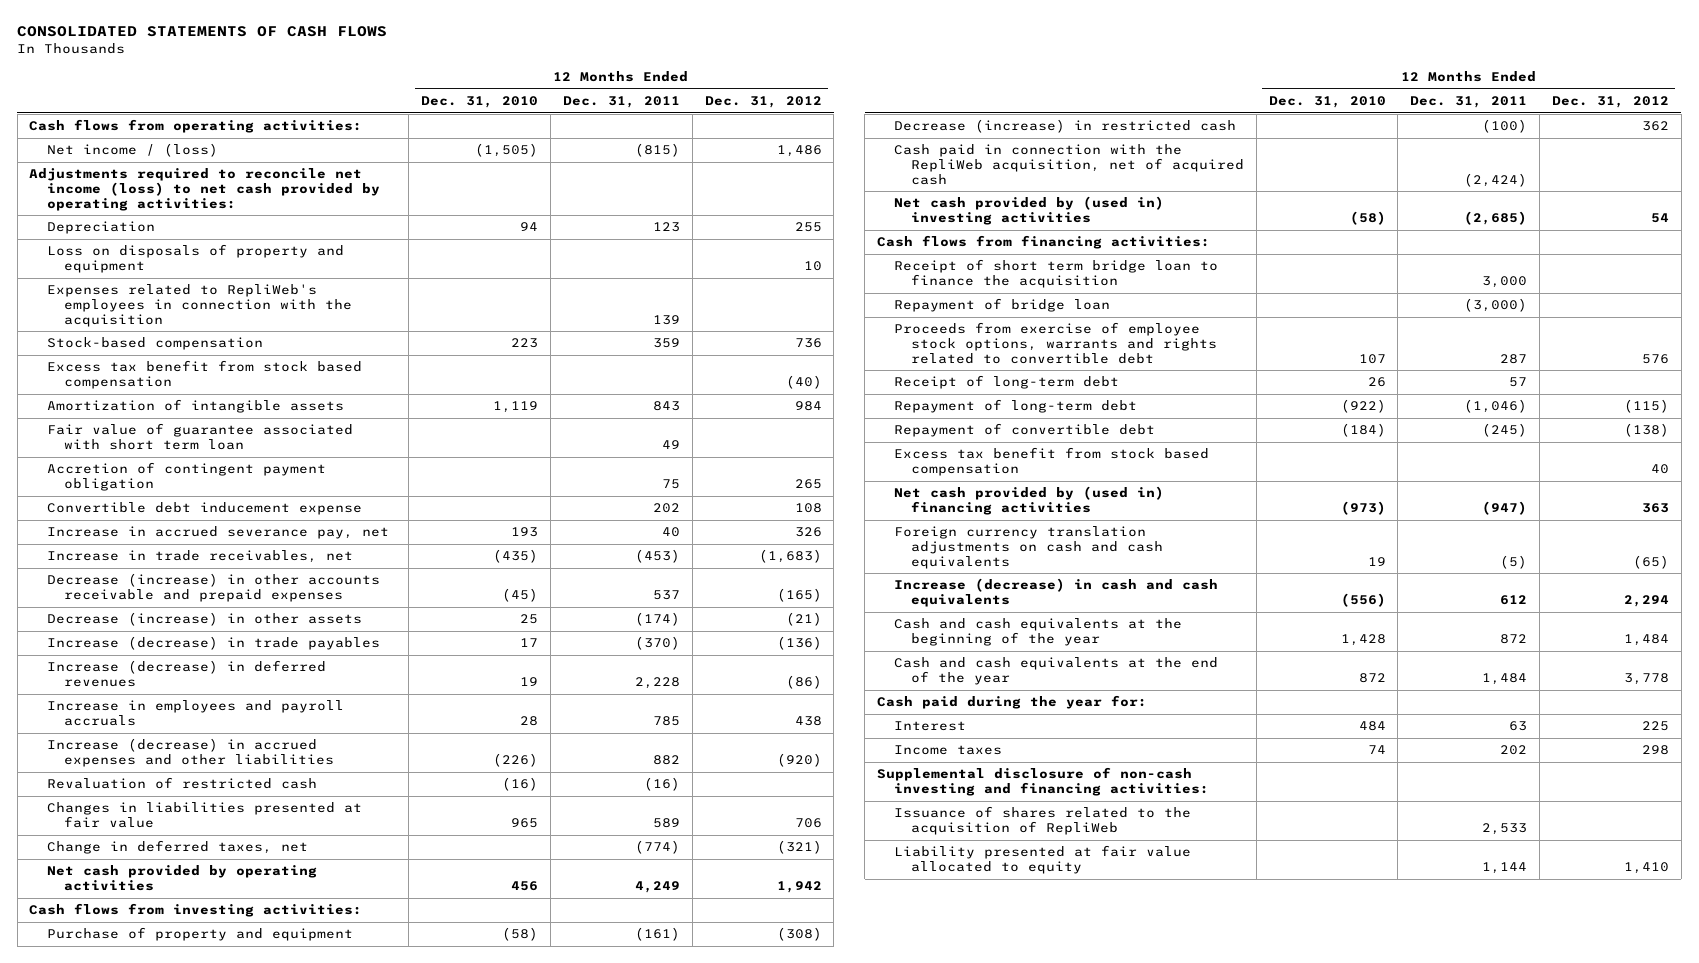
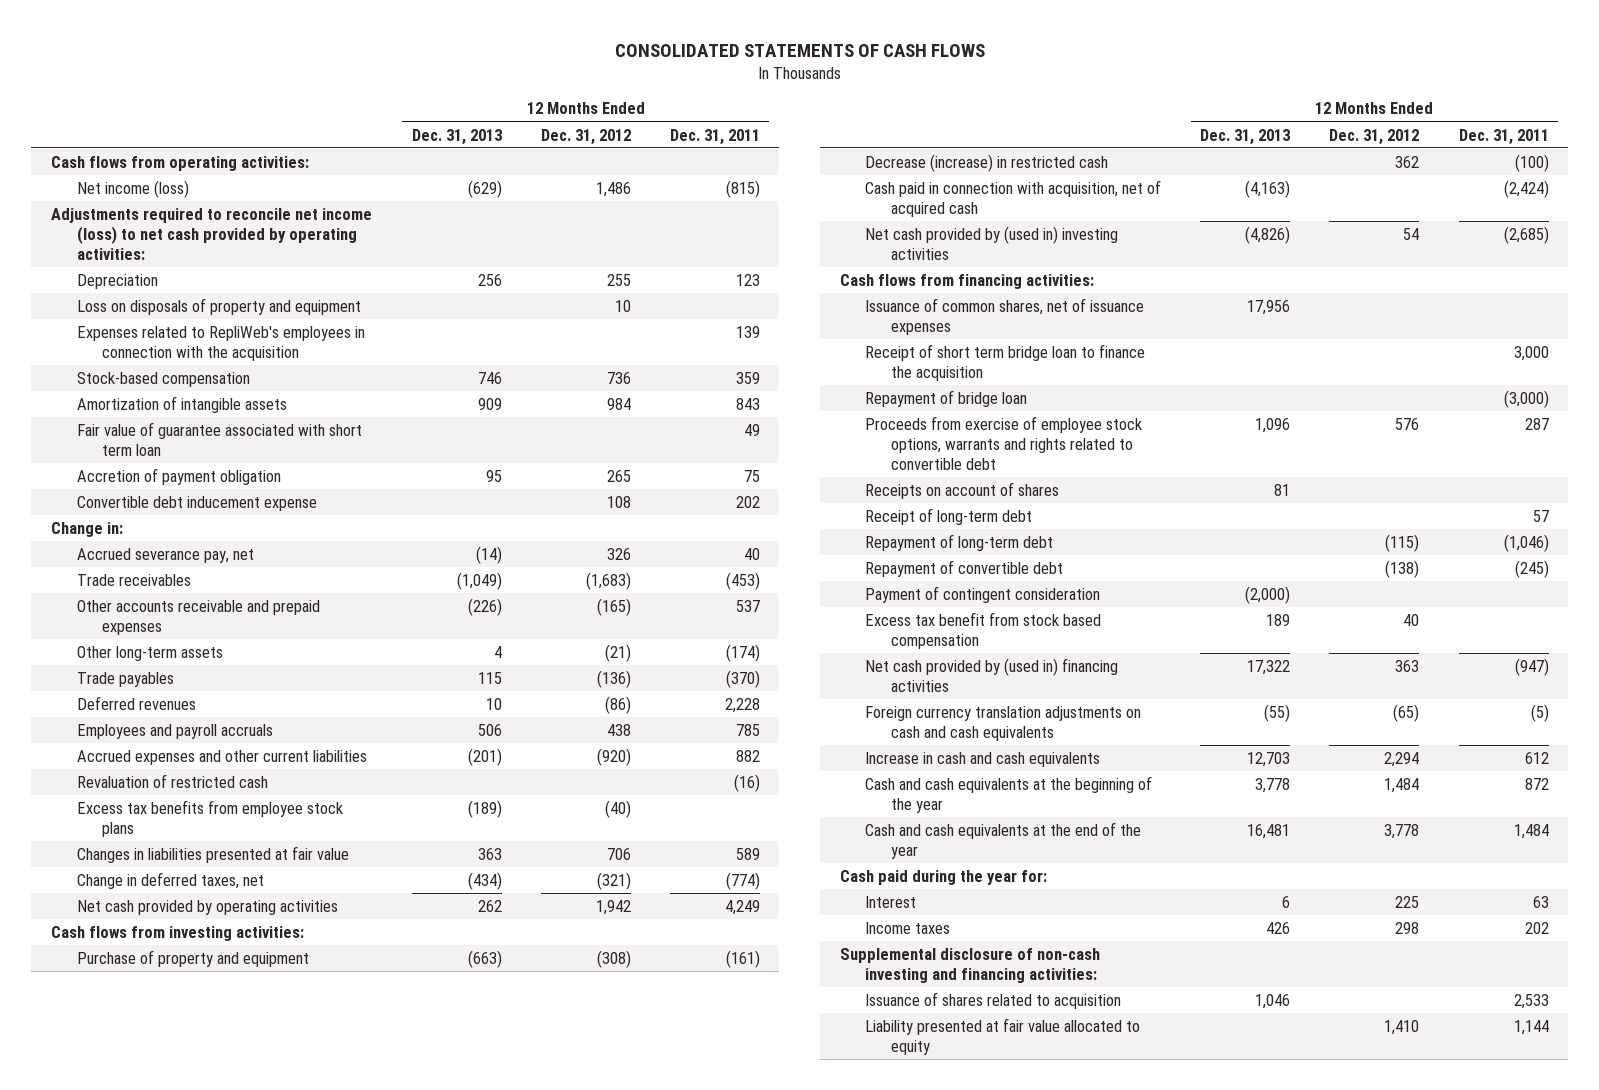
[421,96,539,109] Dec. 31, 2010 -> none
none -> [411,128,502,145] Dec. 31, 2013
[46,143,218,158] Net income / (loss) -> [76,179,189,198] Net income (loss)
[46,360,362,389] Excess tax benefit from stock based compensation -> none
[46,462,326,491] Accretion of contingent payment obligation -> [76,467,281,485] Accretion of payment obligation
none -> [50,521,123,537] Change in:
[46,526,389,540] Increase in accrued severance pay, net -> [76,547,254,563] Accrued severance pay, net
[46,550,353,564] Increase in trade receivables, net -> [76,573,191,586] Trade receivables
[46,573,380,602] Decrease (increase) in other accounts receivable and prepaid expenses -> [76,599,320,635] Other accounts receivable and prepaid expenses
[46,612,362,627] Decrease (increase) in other assets -> [76,645,223,661] Other long-term assets
[46,636,380,651] Increase (decrease) in trade payables -> [76,671,174,687] Trade payables
[46,660,326,687] Increase (decrease) in deferred revenues -> [76,695,196,710] Deferred revenues
[46,700,344,726] Increase in employees and payroll accruals -> [76,723,273,739] Employees and payroll accruals
[46,738,334,767] Increase (decrease) in accrued expenses and other liabilities -> [76,749,367,765] Accrued expenses and other current liabilities
none -> [76,799,343,837] Excess tax benefits from employee stock plans
[893,144,1244,185] Cash paid in connection with the RepliWeb acquisition, net of acquired cash -> [865,179,1162,217] Cash paid in connection with acquisition, net of acquired cash
none -> [865,297,1145,335] Issuance of common shares, net of issuance expenses
none -> [865,481,1060,499] Receipts on account of shares
none -> [865,585,1101,603] Payment of contingent consideration
[893,578,1218,607] Increase (decrease) in cash and cash equivalents -> [865,751,1101,767] Increase in cash and cash equivalents
[893,806,1191,835] Issuance of shares related to the acquisition of RepliWeb -> [865,991,1122,1009] Issuance of shares related to acquisition

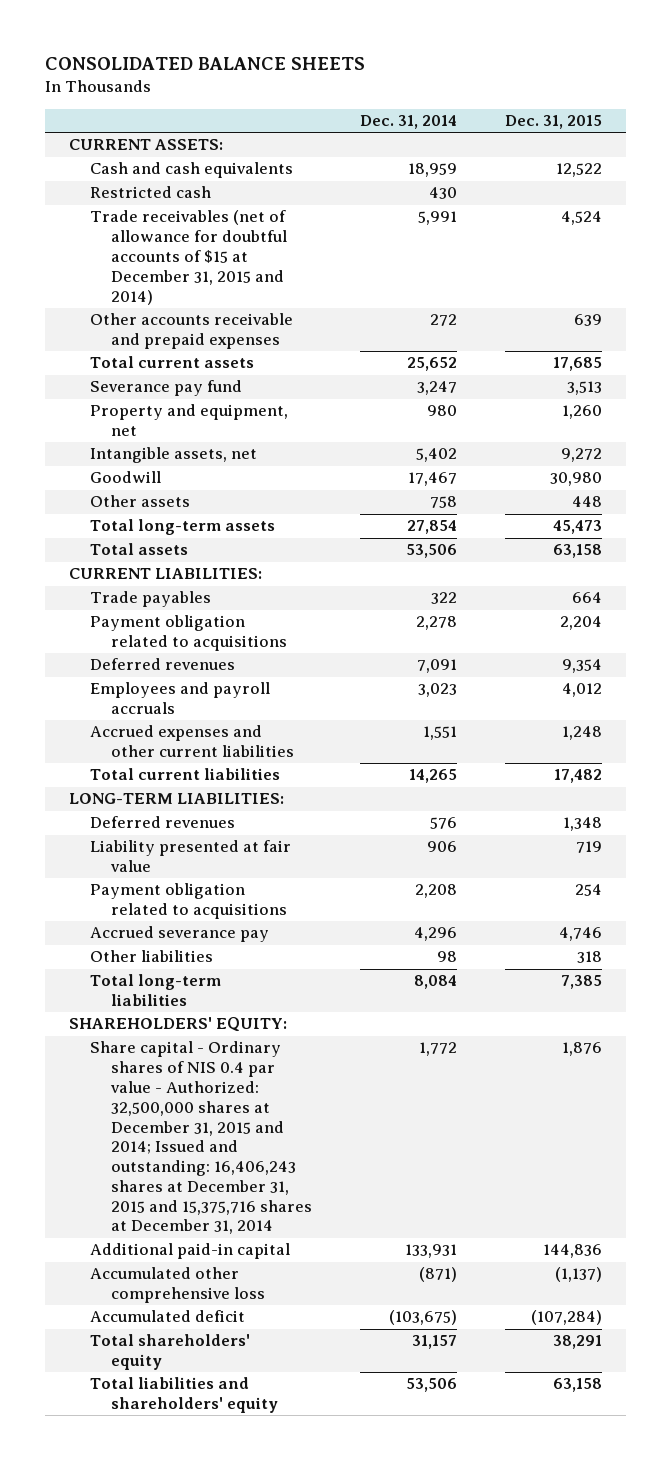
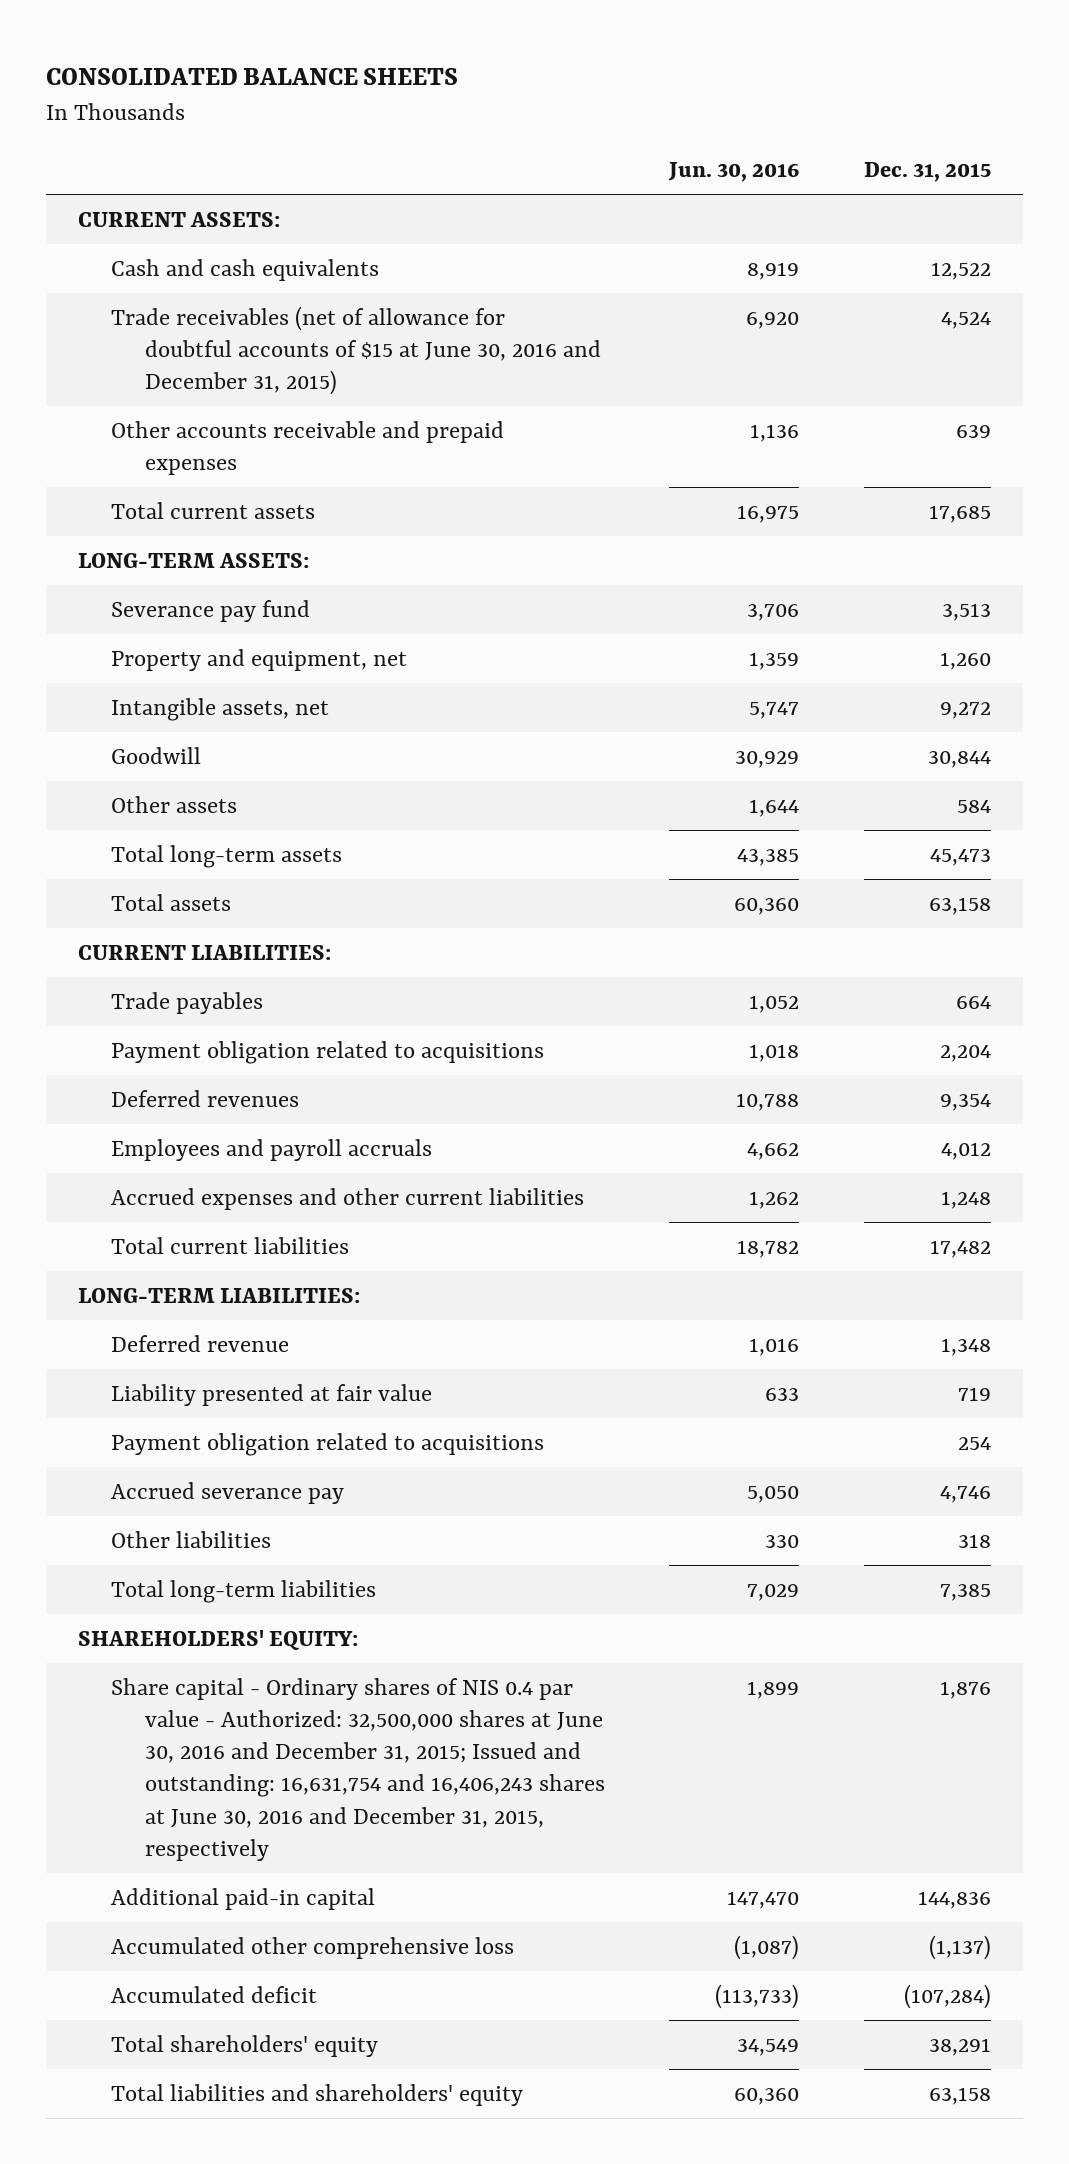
[360,115,458,130] Dec. 31, 2014 -> none
none -> [668,161,800,182] Jun. 30, 2016
[90,186,212,199] Restricted cash -> none
[90,210,288,305] Trade receivables (net of allowance for doubtful accounts of $15 at December 31, 2015 and 2014) -> [111,305,601,396] Trade receivables (net of allowance for doubtful accounts of $15 at June 30, 2016 and December 31, 2015)
none -> [78,552,310,568] LONG-TERM ASSETS:
[550,472,603,487] 30,980 -> [927,750,991,768] 30,844
[572,496,603,508] 448 -> [956,799,991,813] 584
[90,816,236,829] Deferred revenues -> [111,1334,290,1352] Deferred revenue
[90,1041,313,1235] Share capital - Ordinary shares of NIS 0.4 par value - Authorized: 32,500,000 shares at December 31, 2015 and 2014; Issued and outstanding: 16,406,243 shares at December 31, 2015 and 15,375,716 shares at December 31, 2014 -> [111,1677,605,1861] Share capital - Ordinary shares of NIS 0.4 par value - Authorized: 32,500,000 shares at June 30, 2016 and December 31, 2015; Issued and outstanding: 16,631,754 and 16,406,243 shares at June 30, 2016 and December 31, 2015, respectively

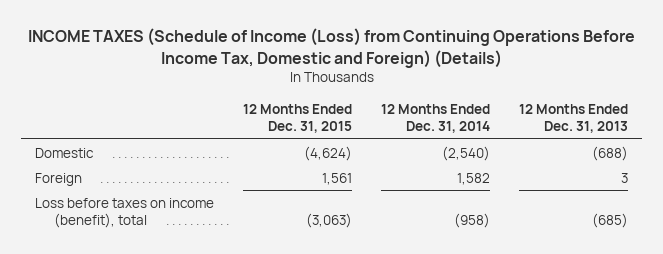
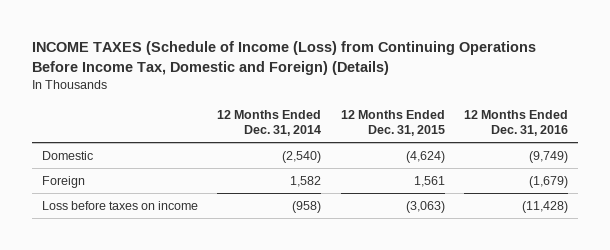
[518,103,628,133] 12 Months Ended Dec. 31, 2013 -> none
none -> [463,109,568,137] 12 Months Ended Dec. 31, 2016
[35,197,215,229] Loss before taxes on income (benefit), total -> [42,200,199,210] Loss before taxes on income

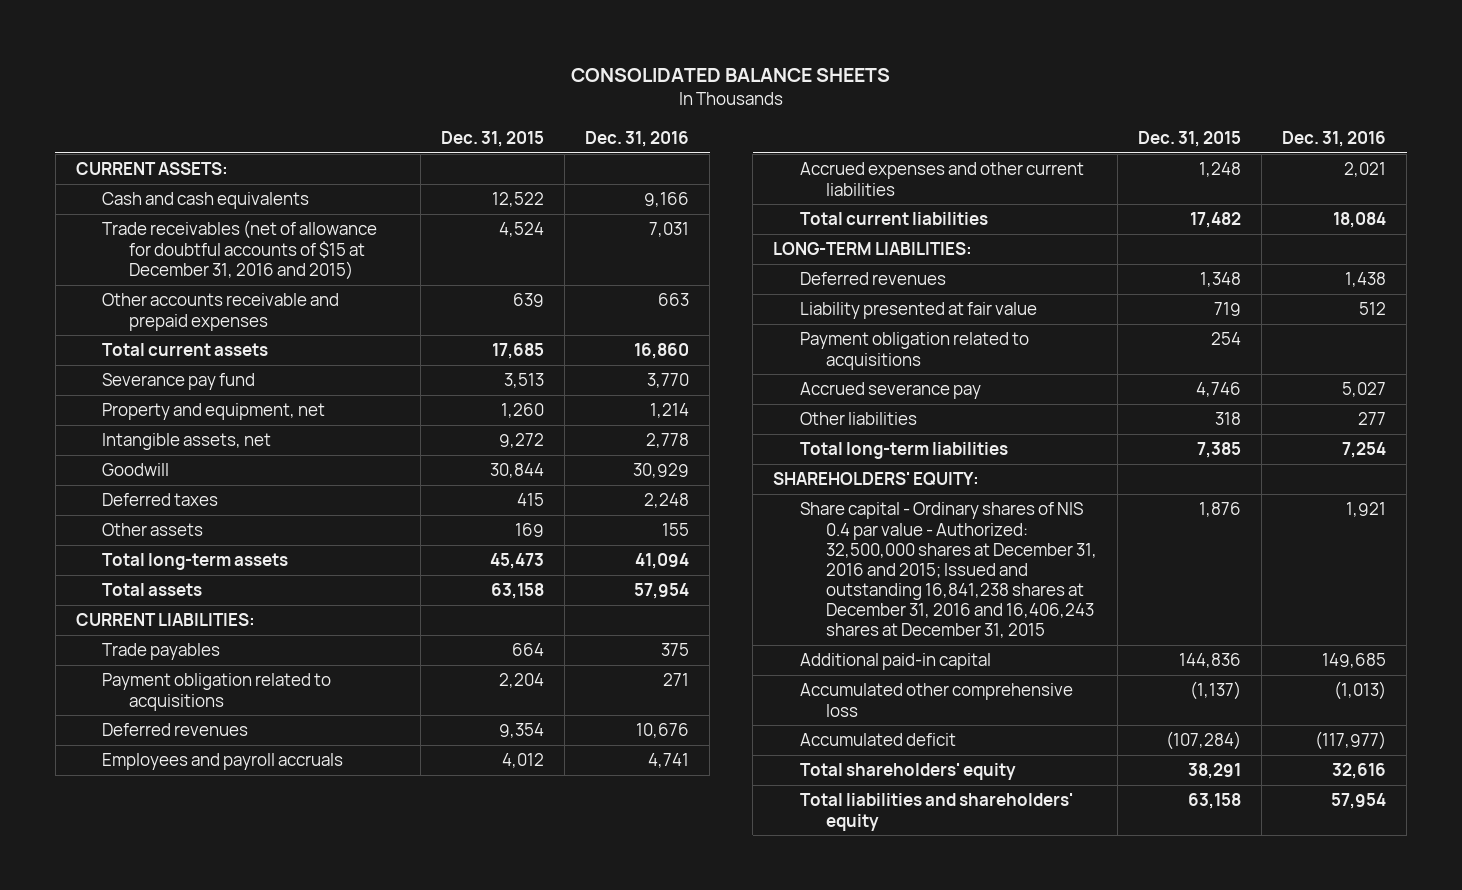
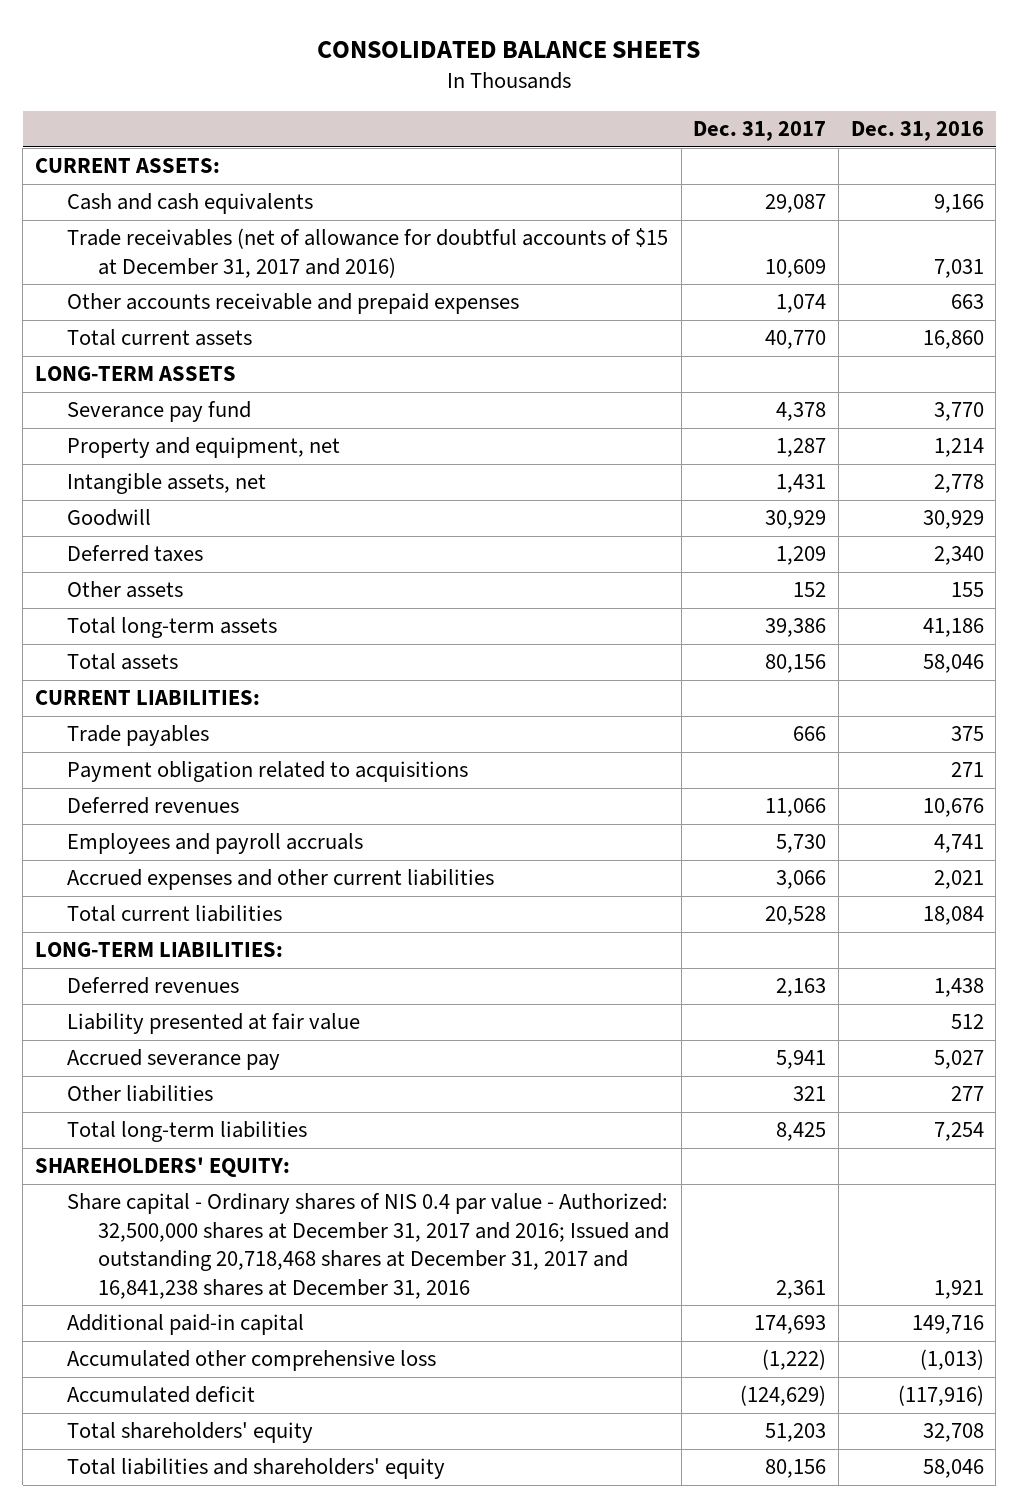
[441,130,545,147] Dec. 31, 2015 -> none
none -> [693,121,827,142] Dec. 31, 2017
[102,220,378,280] Trade receivables (net of allowance for doubtful accounts of $15 at December 31, 2016 and 2015) -> [66,228,668,278] Trade receivables (net of allowance for doubtful accounts of $15 at December 31, 2017 and 2016)
none -> [34,366,236,382] LONG-TERM ASSETS
[644,493,690,509] 2,248 -> [933,546,984,566] 2,340
[635,553,690,570] 41,094 -> [922,618,984,638] 41,186
[634,583,690,600] 57,954 -> [922,654,984,674] 58,046
[799,332,1029,370] Payment obligation related to acquisitions -> none
[799,502,1098,638] Share capital - Ordinary shares of NIS 0.4 par value - Authorized: 32,500,000 shares at December 31, 2016 and 2015; Issued and outstanding 16,841,238 shares at December 31, 2016 and 16,406,243 shares at December 31, 2015 -> [66,1193,670,1299] Share capital - Ordinary shares of NIS 0.4 par value - Authorized: 32,500,000 shares at December 31, 2017 and 2016; Issued and outstanding 20,718,468 shares at December 31, 2017 and 16,841,238 shares at December 31, 2016
[1322,653,1387,669] 149,685 -> [911,1315,984,1335] 149,716
[1315,731,1387,751] (117,977) -> [897,1385,984,1407] (117,916)
[1332,763,1387,780] 32,616 -> [922,1423,984,1443] 32,708
[1331,793,1387,810] 57,954 -> [922,1459,984,1479] 58,046

